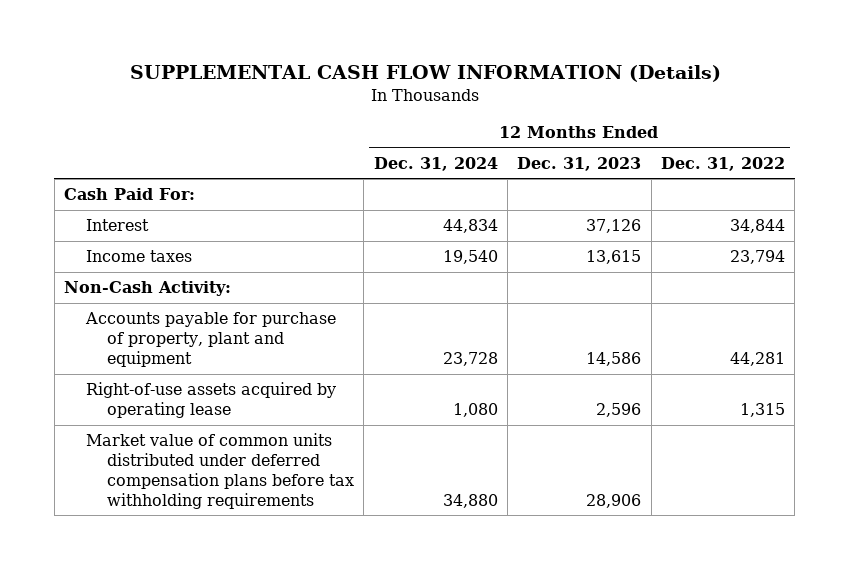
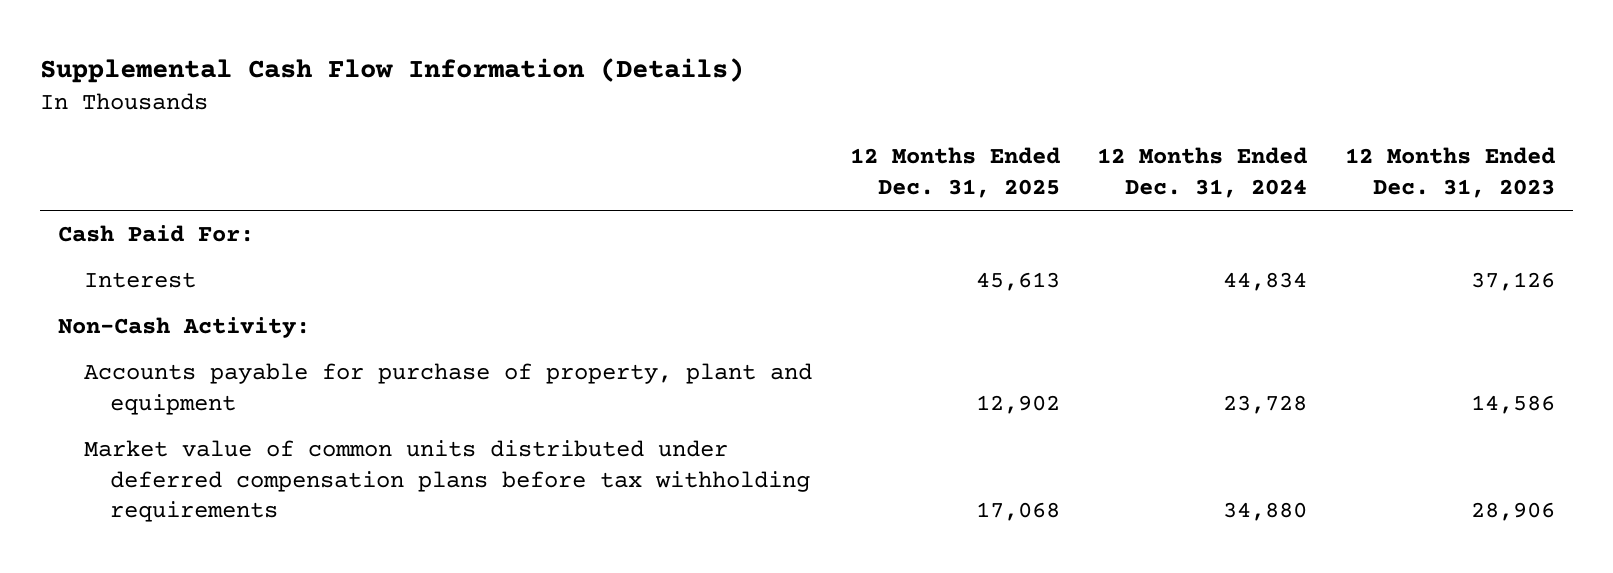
[129,65,721,83] SUPPLEMENTAL CASH FLOW INFORMATION (Details) -> [39,57,744,83] Supplemental Cash Flow Information (Details)
[661,157,786,172] Dec. 31, 2022 -> none
none -> [849,147,1060,198] 12 Months Ended Dec. 31, 2025
[85,250,192,263] Income taxes -> none
[85,382,336,419] Right-of-use assets acquired by operating lease -> none

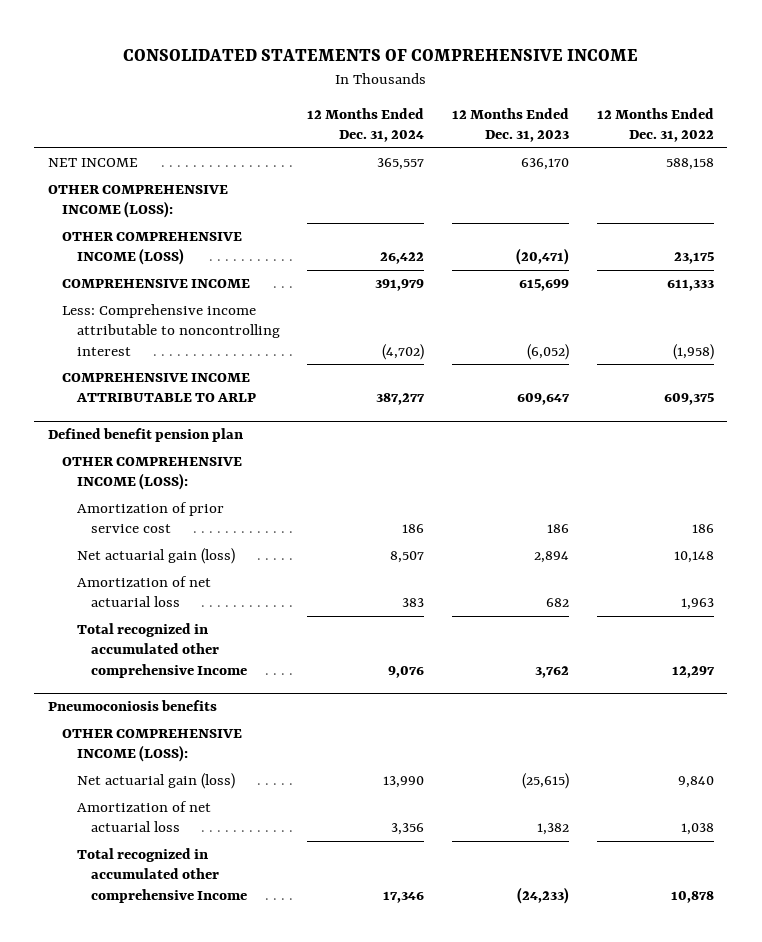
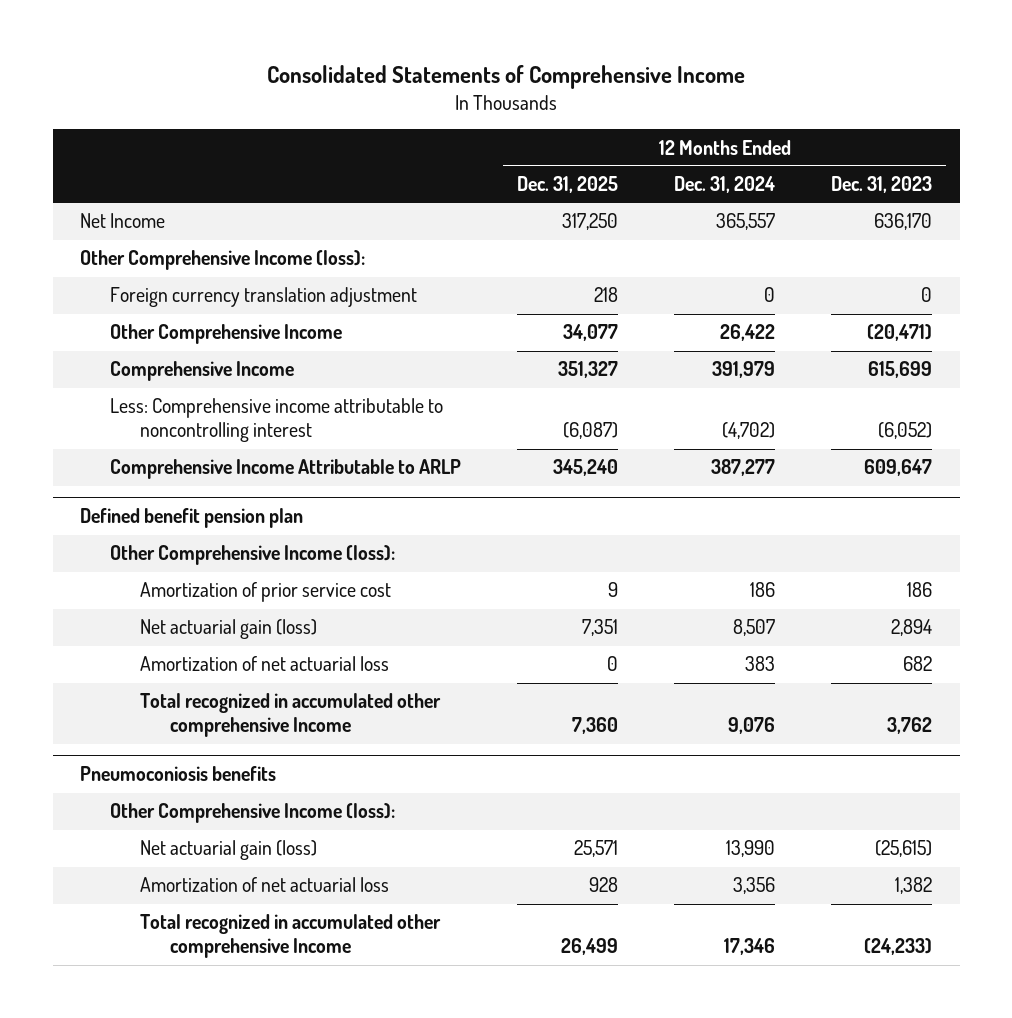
[122,48,638,61] CONSOLIDATED STATEMENTS OF COMPREHENSIVE INCOME -> [267,65,746,90] Consolidated Statements of Comprehensive Income
[596,108,714,143] 12 Months Ended Dec. 31, 2022 -> none
none -> [517,176,619,194] Dec. 31, 2025
[48,158,139,168] NET INCOME -> [80,213,166,229] Net Income
[48,185,229,219] OTHER COMPREHENSIVE INCOME (LOSS): -> [80,250,366,271] Other Comprehensive Income (loss):
none -> [110,287,418,308] Foreign currency translation adjustment
[62,232,243,266] OTHER COMPREHENSIVE INCOME (LOSS) -> [110,324,343,345] Other Comprehensive Income
[62,279,251,289] COMPREHENSIVE INCOME -> [110,361,295,382] Comprehensive Income
[62,373,256,403] COMPREHENSIVE INCOME ATTRIBUTABLE TO ARLP -> [110,459,462,480] Comprehensive Income Attributable to ARLP
[62,457,243,491] OTHER COMPREHENSIVE INCOME (LOSS): -> [110,545,396,566] Other Comprehensive Income (loss):
[62,729,243,763] OTHER COMPREHENSIVE INCOME (LOSS): -> [110,803,396,824] Other Comprehensive Income (loss):

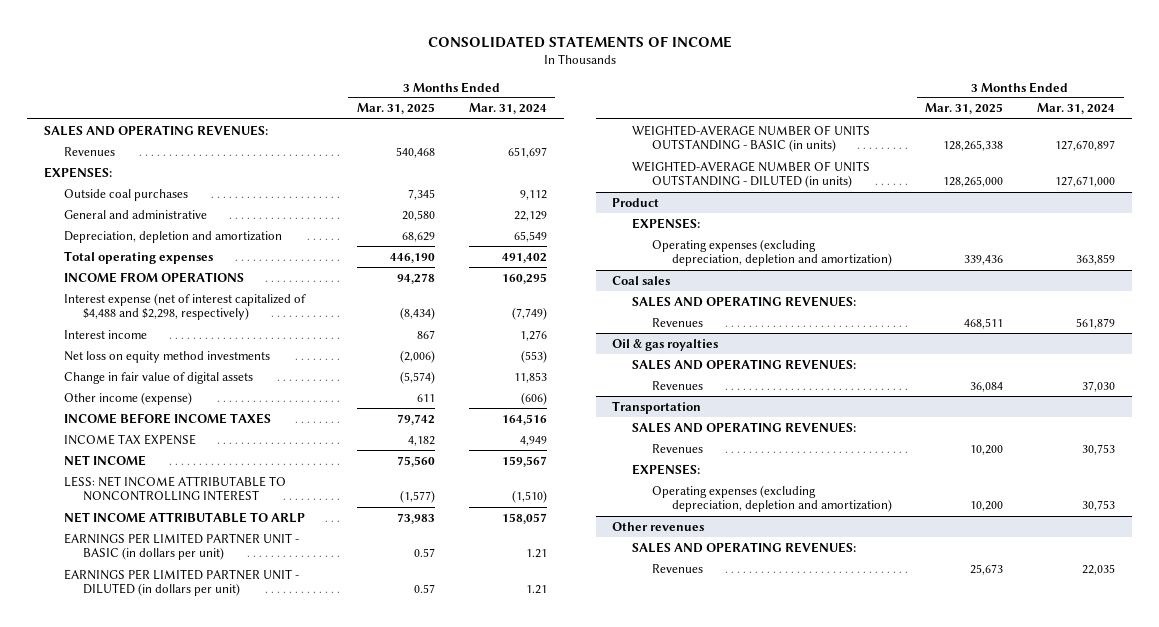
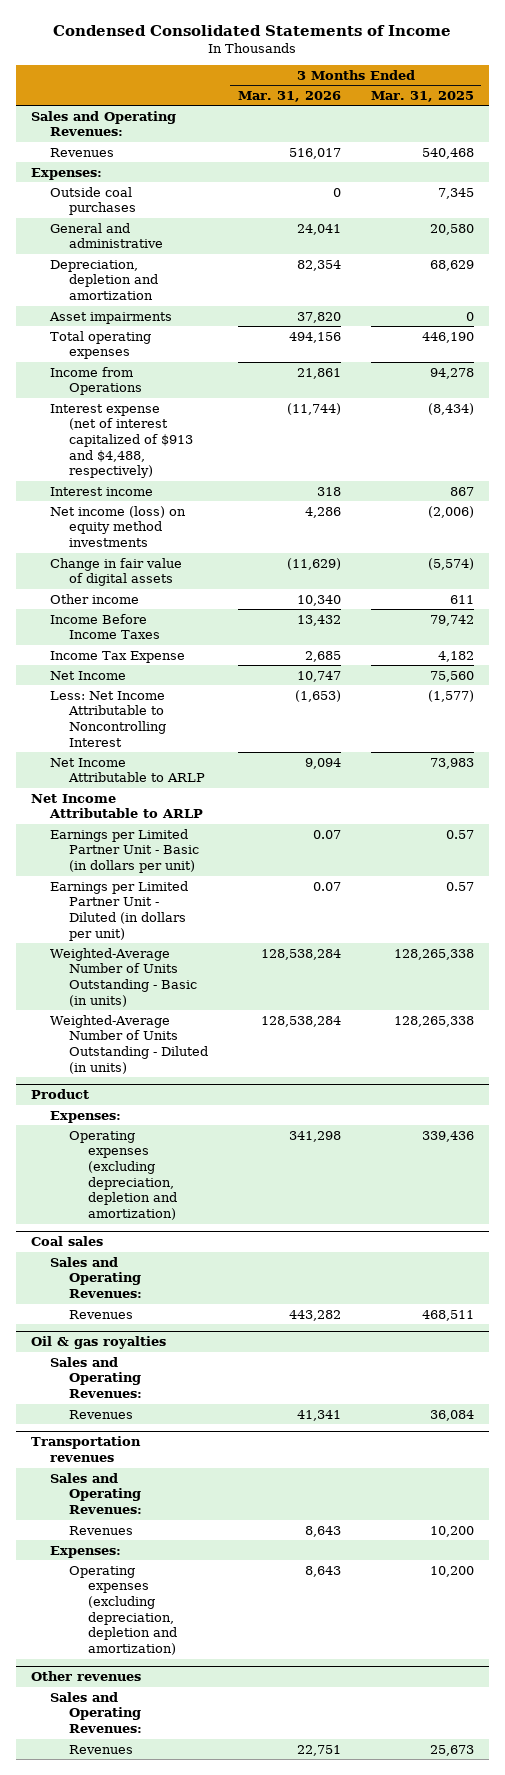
[427,35,732,48] CONSOLIDATED STATEMENTS OF INCOME -> [53,24,452,36] Condensed Consolidated Statements of Income
[468,103,547,115] Mar. 31, 2024 -> none
none -> [237,90,341,102] Mar. 31, 2026
[44,124,269,136] SALES AND OPERATING REVENUES: -> [31,110,177,137] Sales and Operating Revenues:
[44,166,113,178] EXPENSES: -> [31,167,103,180] Expenses:
none -> [49,311,173,324] Asset impairments
[63,271,244,283] INCOME FROM OPERATIONS -> [50,366,143,396] Income from Operations
[63,292,306,321] Interest expense (net of interest capitalized of $4,488 and $2,298, respectively) -> [50,403,194,479] Interest expense (net of interest capitalized of $913 and $4,488, respectively)
[63,350,270,363] Net loss on equity method investments -> [50,505,187,548] Net income (loss) on equity method investments
[63,391,192,405] Other income (expense) -> [50,593,140,604] Other income
[63,412,271,424] INCOME BEFORE INCOME TAXES -> [50,613,161,640] Income Before Income Taxes
[63,433,196,445] INCOME TAX EXPENSE -> [50,650,186,663] Income Tax Expense
[63,454,146,466] NET INCOME -> [50,670,127,680] Net Income
[63,475,286,502] LESS: NET INCOME ATTRIBUTABLE TO NONCONTROLLING INTEREST -> [50,690,167,747] Less: Net Income Attributable to Noncontrolling Interest
[63,511,305,523] NET INCOME ATTRIBUTABLE TO ARLP -> [50,757,206,783] Net Income Attributable to ARLP
none -> [31,793,204,819] Net Income Attributable to ARLP
[63,532,299,561] EARNINGS PER LIMITED PARTNER UNIT - BASIC (in dollars per unit) -> [50,828,200,874] Earnings per Limited Partner Unit - Basic (in dollars per unit)
[63,568,299,597] EARNINGS PER LIMITED PARTNER UNIT - DILUTED (in dollars per unit) -> [50,880,189,941] Earnings per Limited Partner Unit - Diluted (in dollars per unit)
[632,124,871,153] WEIGHTED-AVERAGE NUMBER OF UNITS OUTSTANDING - BASIC (in units) -> [50,947,198,1007] Weighted-Average Number of Units Outstanding - Basic (in units)
[632,160,871,189] WEIGHTED-AVERAGE NUMBER OF UNITS OUTSTANDING - DILUTED (in units) -> [50,1014,209,1074] Weighted-Average Number of Units Outstanding - Diluted (in units)
[943,176,1004,188] 128,265,000 -> [393,1015,474,1027] 128,265,338
[632,217,701,229] EXPENSES: -> [50,1110,122,1123] Expenses:
[632,295,857,307] SALES AND OPERATING REVENUES: -> [50,1256,143,1299] Sales and Operating Revenues:
[632,358,857,370] SALES AND OPERATING REVENUES: -> [50,1356,143,1399] Sales and Operating Revenues:
[612,400,702,414] Transportation -> [31,1436,142,1463] Transportation revenues
[632,421,857,433] SALES AND OPERATING REVENUES: -> [50,1472,143,1515] Sales and Operating Revenues:
[632,463,701,475] EXPENSES: -> [50,1545,122,1558] Expenses:
[632,541,857,553] SALES AND OPERATING REVENUES: -> [50,1691,143,1734] Sales and Operating Revenues:

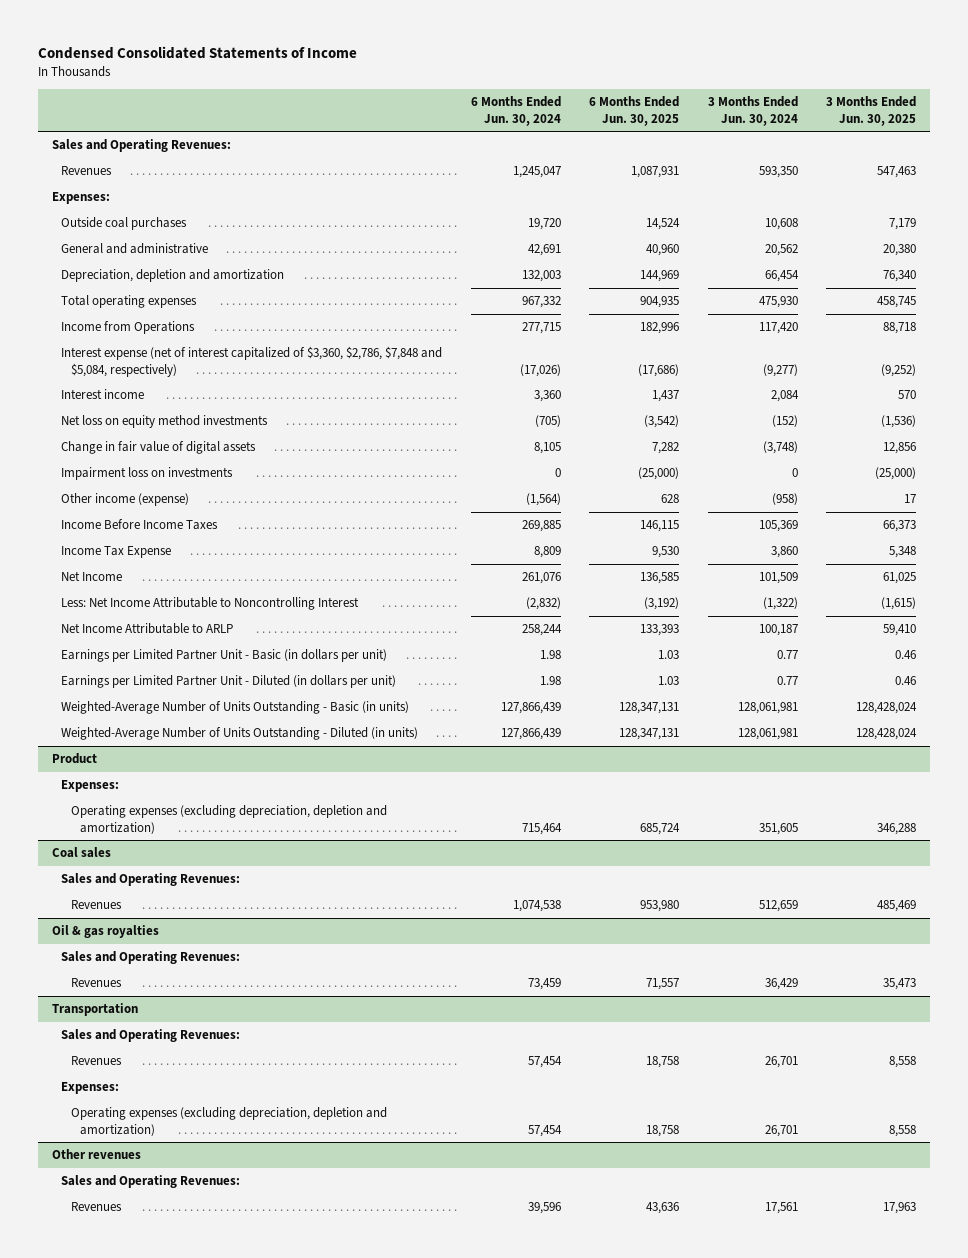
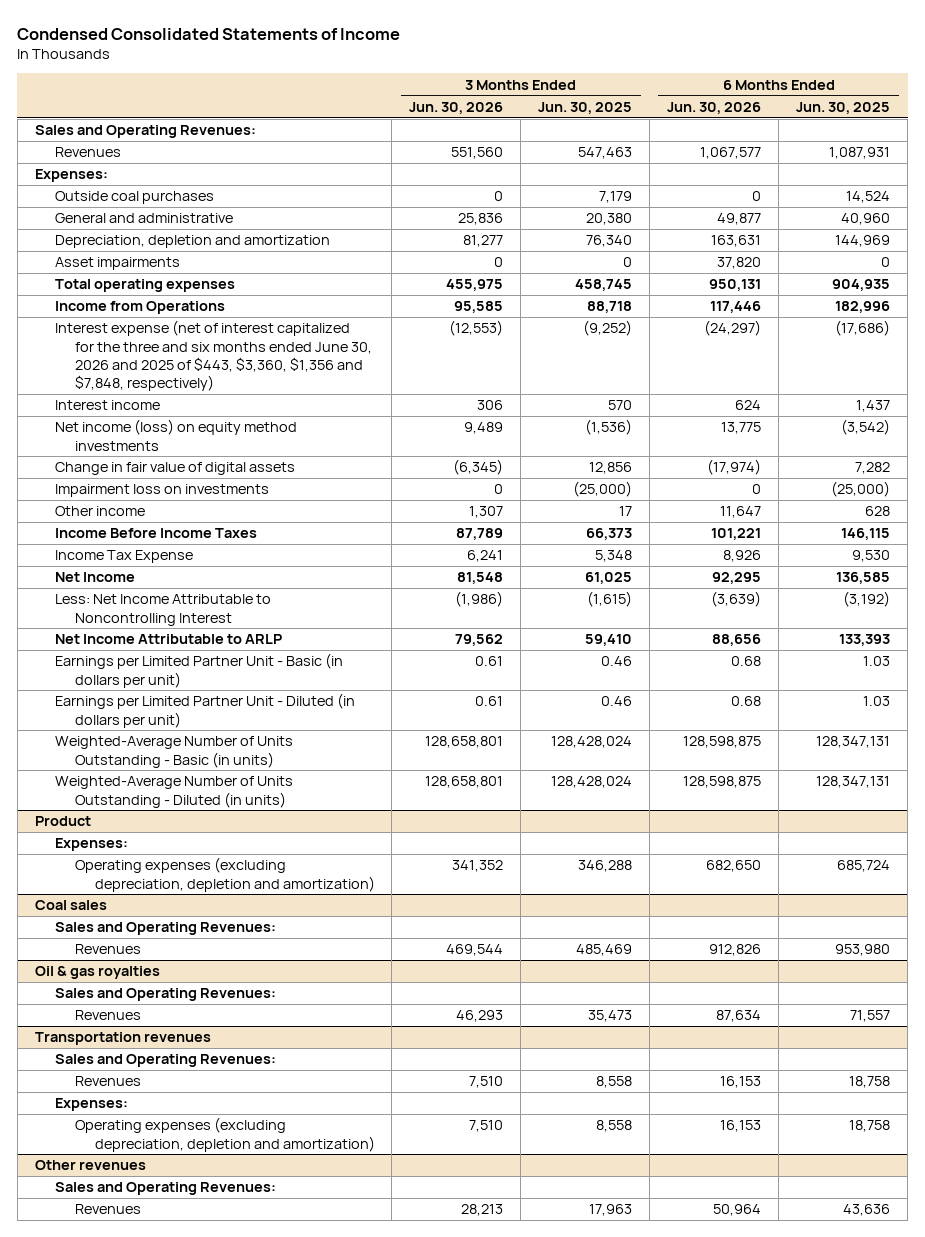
[470,96,561,126] 6 Months Ended Jun. 30, 2024 -> none
[707,96,798,126] 3 Months Ended Jun. 30, 2024 -> none
none -> [409,101,504,114] Jun. 30, 2026
none -> [667,101,762,114] Jun. 30, 2026
none -> [54,257,180,271] Asset impairments
[61,346,443,377] Interest expense (net of interest capitalized of $3,360, $2,786, $7,848 and $5,084, respectively) -> [54,320,372,391] Interest expense (net of interest capitalized for the three and six months ended June 30, 2026 and 2025 of $443, $3,360, $1,356 and $7,848, respectively)
[61,415,269,429] Net loss on equity method investments -> [54,419,297,451] Net income (loss) on equity method investments
[61,493,190,507] Other income (expense) -> [54,506,145,517] Other income
[52,1003,139,1017] Transportation -> [34,1032,211,1046] Transportation revenues

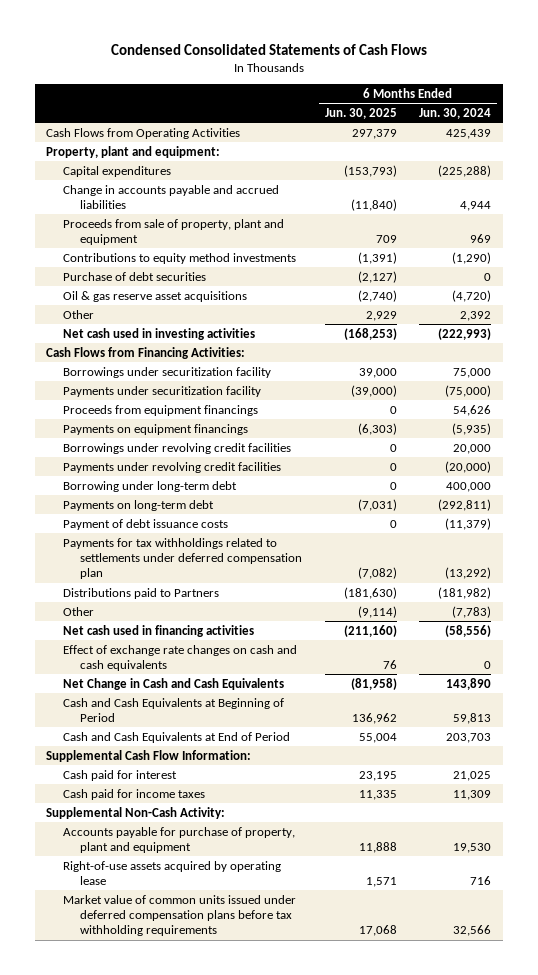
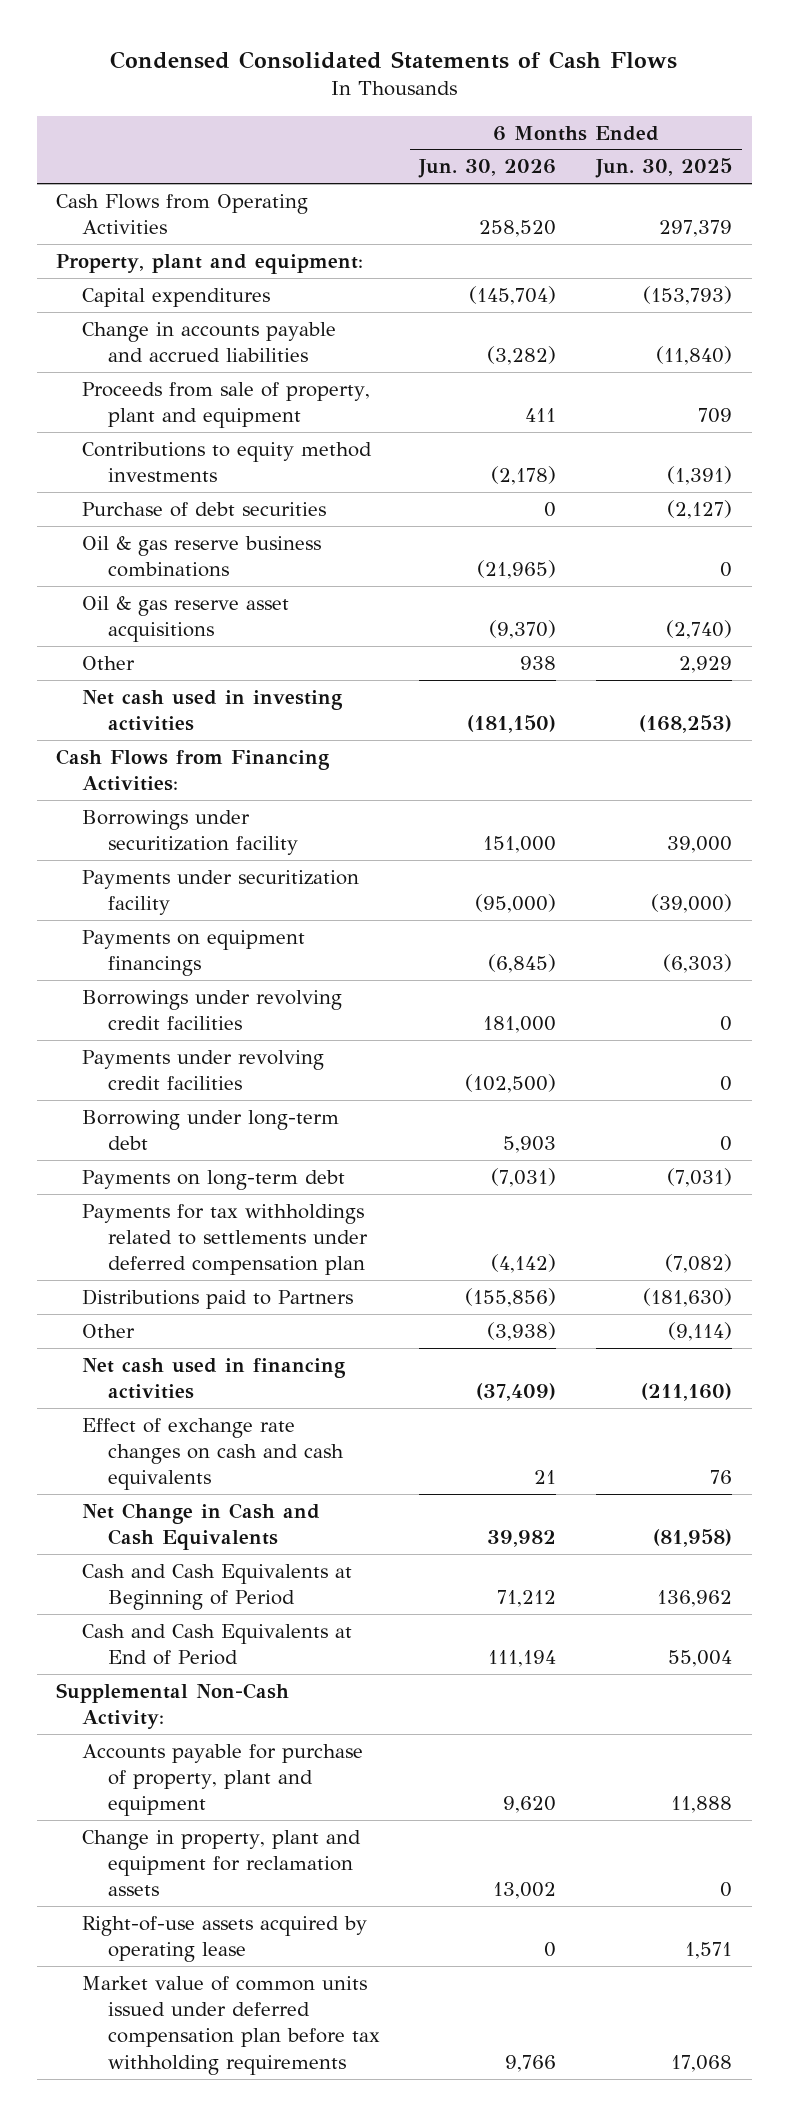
[419,108,492,120] Jun. 30, 2024 -> none
none -> [418,159,557,179] Jun. 30, 2026
none -> [82,534,322,578] Oil & gas reserve business combinations
[63,404,259,416] Proceeds from equipment financings -> none
[63,518,229,530] Payment of debt issuance costs -> none
[46,749,252,762] Supplemental Cash Flow Information: -> none
[63,769,178,781] Cash paid for interest -> none
[63,788,206,800] Cash paid for income taxes -> none
none -> [82,1829,362,1897] Change in property, plant and equipment for reclamation assets
[63,894,297,937] Market value of common units issued under deferred compensation plans before tax withholding requirements -> [82,1975,380,2075] Market value of common units issued under deferred compensation plan before tax withholding requirements

